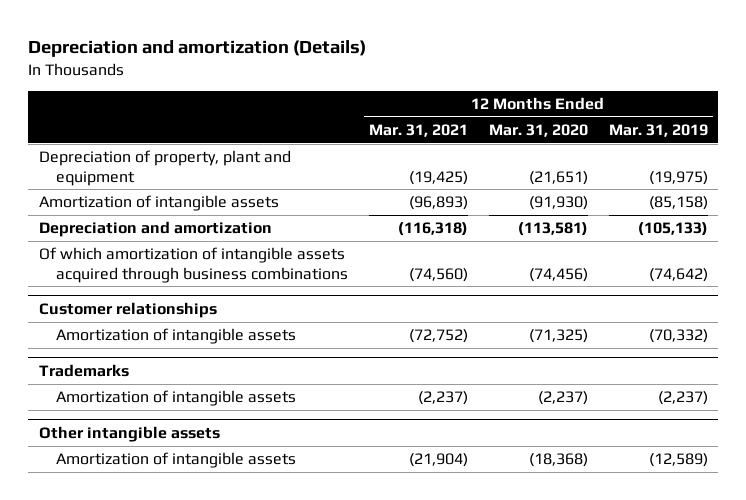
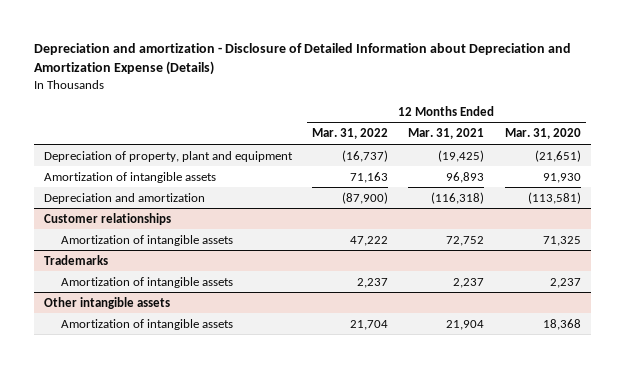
[28,40,367,58] Depreciation and amortization (Details) -> [33,42,571,76] Depreciation and amortization - Disclosure of Detailed Information about Depreciation and Amortization Expense (Details)
[608,123,708,137] Mar. 31, 2019 -> none
none -> [312,128,389,140] Mar. 31, 2022
[409,196,469,211] (96,893) -> [446,171,485,183] 96,893
[528,196,588,211] (91,930) -> [542,172,581,183] 91,930
[38,247,349,283] Of which amortization of intangible assets acquired through business combinations -> none
[409,329,469,344] (72,752) -> [446,235,485,246] 72,752
[528,329,588,344] (71,325) -> [542,235,581,246] 71,325
[418,391,469,406] (2,237) -> [453,277,485,288] 2,237
[537,391,588,406] (2,237) -> [549,277,581,288] 2,237
[409,453,469,468] (21,904) -> [446,319,485,330] 21,904
[528,453,588,468] (18,368) -> [542,318,581,330] 18,368

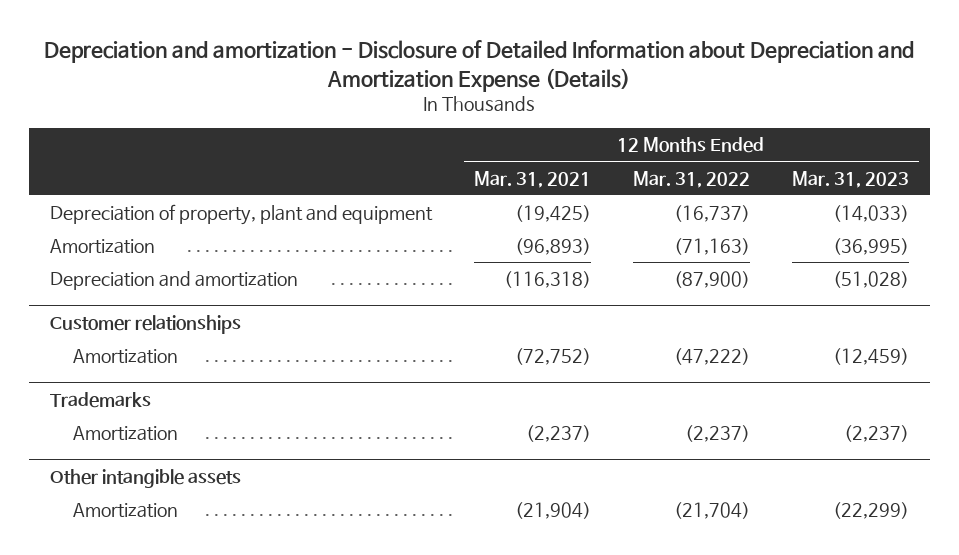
[504,128,581,140] Mar. 31, 2020 -> none
none -> [791,170,909,188] Mar. 31, 2023
[43,171,216,183] Amortization of intangible assets -> [50,239,156,255] Amortization
[350,171,389,183] 71,163 -> [673,238,750,256] (71,163)
[446,171,485,183] 96,893 -> [514,238,591,256] (96,893)
[61,234,234,246] Amortization of intangible assets -> [72,349,178,365] Amortization
[350,235,389,246] 47,222 -> [673,348,750,366] (47,222)
[446,235,485,246] 72,752 -> [514,348,591,366] (72,752)
[61,276,234,288] Amortization of intangible assets -> [72,426,178,442] Amortization
[357,277,389,288] 2,237 -> [684,425,750,443] (2,237)
[453,277,485,288] 2,237 -> [525,425,591,443] (2,237)
[61,318,234,330] Amortization of intangible assets -> [72,503,178,519] Amortization
[350,319,389,330] 21,704 -> [673,502,750,520] (21,704)
[446,319,485,330] 21,904 -> [514,502,591,520] (21,904)

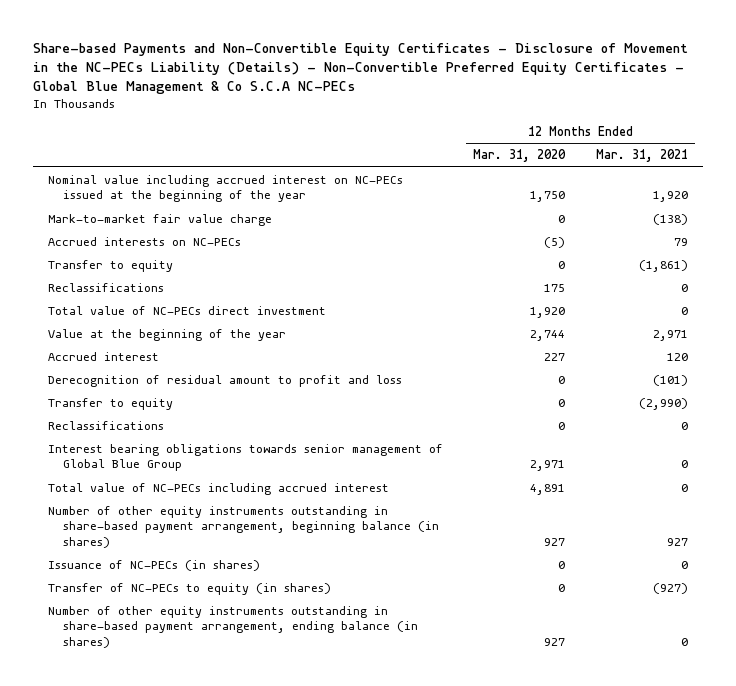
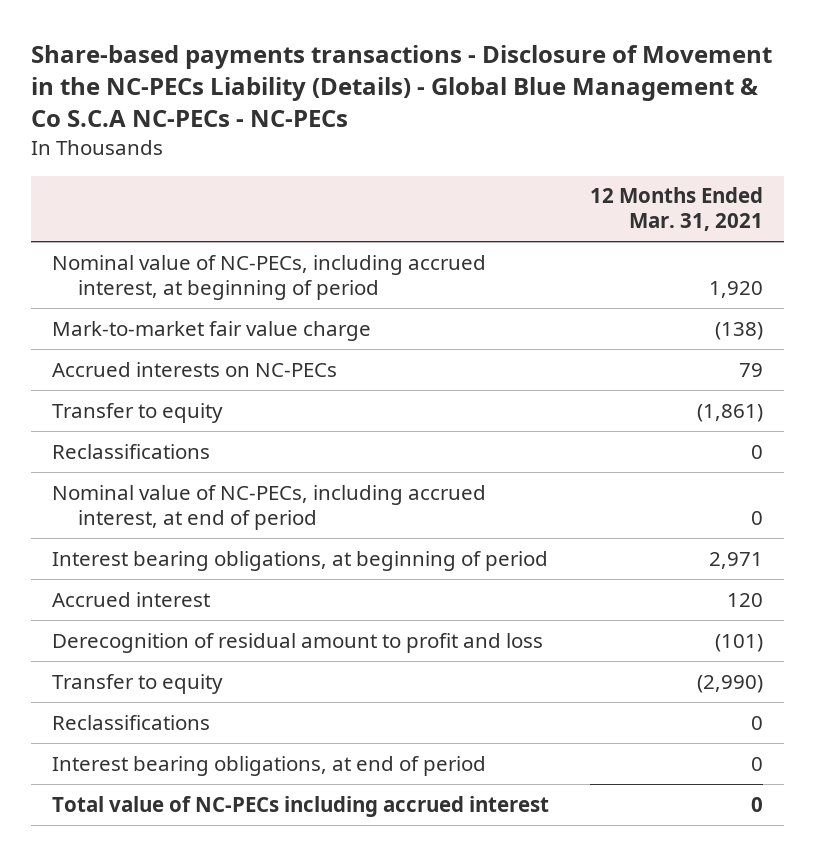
[33,42,689,94] Share-based Payments and Non-Convertible Equity Certificates - Disclosure of Movement in the NC-PECs Liability (Details) - Non-Convertible Preferred Equity Certificates - Global Blue Management & Co S.C.A NC-PECs -> [30,44,772,128] Share-based payments transactions - Disclosure of Movement in the NC-PECs Liability (Details) - Global Blue Management & Co S.C.A NC-PECs - NC-PECs
[473,149,567,163] Mar. 31, 2020 -> none
[48,174,404,203] Nominal value including accrued interest on NC-PECs issued at the beginning of the year -> [51,254,486,300] Nominal value of NC-PECs, including accrued interest, at beginning of period
[48,305,327,315] Total value of NC-PECs direct investment -> [51,484,486,530] Nominal value of NC-PECs, including accrued interest, at end of period
[48,328,287,341] Value at the beginning of the year -> [51,550,548,571] Interest bearing obligations, at beginning of period
[48,443,444,472] Interest bearing obligations towards senior management of Global Blue Group -> [51,755,486,776] Interest bearing obligations, at end of period
[48,505,439,548] Number of other equity instruments outstanding in share-based payment arrangement, beginning balance (in shares) -> none
[48,559,261,571] Issuance of NC-PECs (in shares) -> none
[48,582,332,595] Transfer of NC-PECs to equity (in shares) -> none
[48,605,418,648] Number of other equity instruments outstanding in share-based payment arrangement, ending balance (in shares) -> none

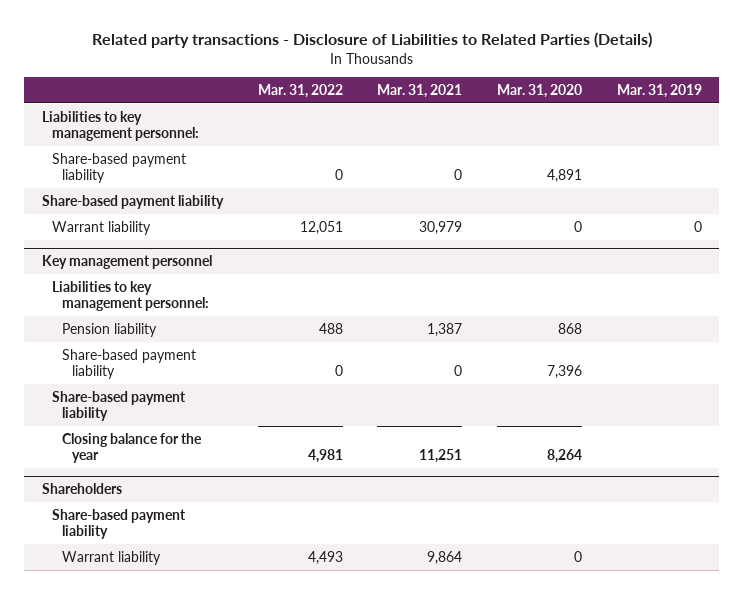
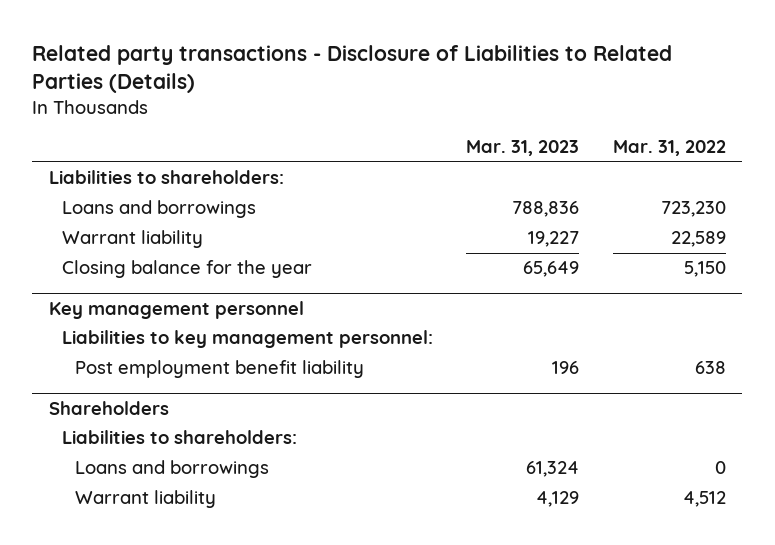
[377,83,463,98] Mar. 31, 2021 -> none
[497,83,583,98] Mar. 31, 2020 -> none
[616,83,702,98] Mar. 31, 2019 -> none
none -> [466,140,580,157] Mar. 31, 2023
[41,110,199,142] Liabilities to key management personnel: -> none
[51,152,186,184] Share-based payment liability -> none
[41,194,224,209] Share-based payment liability -> [48,170,284,185] Liabilities to shareholders:
none -> [61,200,256,219] Loans and borrowings
[299,220,343,235] 12,051 -> [670,231,726,248] 22,589
none -> [61,260,312,279] Closing balance for the year
[61,348,196,380] Share-based payment liability -> none
[51,390,186,422] Share-based payment liability -> none
[61,432,202,464] Closing balance for the year -> none
[61,322,157,337] Pension liability -> [74,360,364,379] Post employment benefit liability
[318,322,343,334] 488 -> [694,361,726,375] 638
[51,508,186,540] Share-based payment liability -> [61,430,297,445] Liabilities to shareholders:
none -> [74,460,269,479] Loans and borrowings
[307,550,343,565] 4,493 -> [682,491,726,508] 4,512

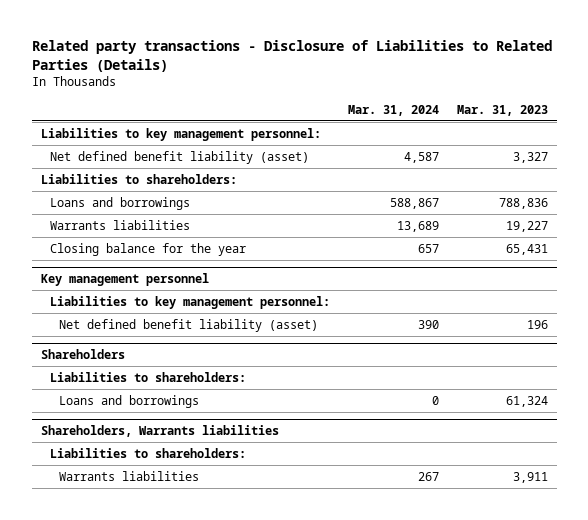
[612,140,726,157] Mar. 31, 2022 -> none
none -> [347,104,439,116] Mar. 31, 2024
none -> [40,127,321,141] Liabilities to key management personnel:
none -> [49,150,309,164] Net defined benefit liability (asset)
[61,230,203,249] Warrant liability -> [49,219,190,230] Warrants liabilities
[523,261,580,278] 65,649 -> [505,243,548,255] 65,431
[74,360,364,379] Post employment benefit liability -> [58,318,318,332] Net defined benefit liability (asset)
none -> [40,424,279,437] Shareholders, Warrants liabilities
none -> [49,447,246,458] Liabilities to shareholders:
[74,490,216,509] Warrant liability -> [58,470,199,481] Warrants liabilities
[536,491,580,508] 4,129 -> [512,471,548,483] 3,911

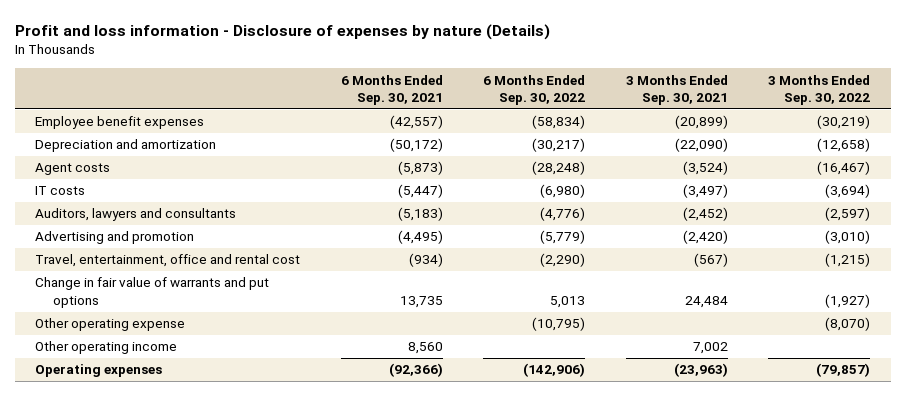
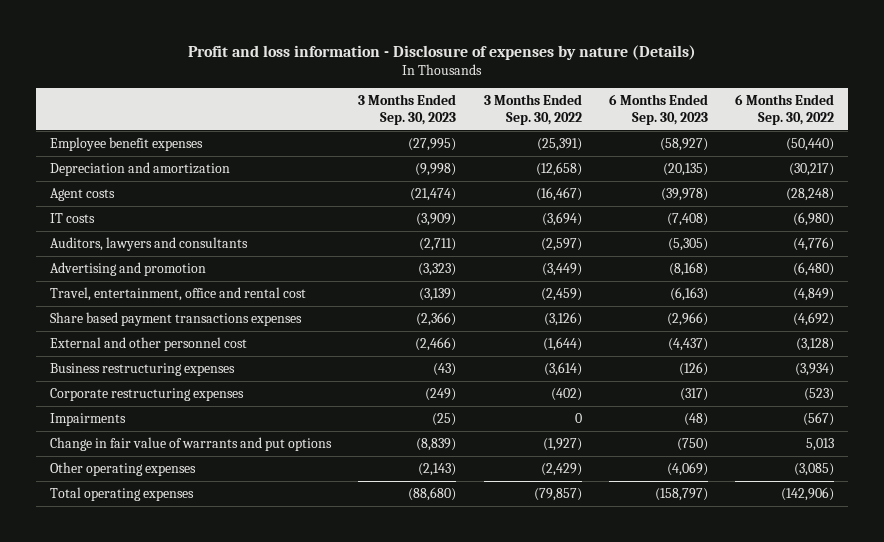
[340,74,443,105] 6 Months Ended Sep. 30, 2021 -> none
[625,74,728,105] 3 Months Ended Sep. 30, 2021 -> none
none -> [358,94,457,126] 3 Months Ended Sep. 30, 2023
none -> [608,94,708,126] 6 Months Ended Sep. 30, 2023
[532,115,586,130] (58,834) -> [786,137,835,151] (50,440)
[817,115,871,130] (30,219) -> [536,137,582,151] (25,391)
[540,230,586,245] (5,779) -> [793,261,835,276] (6,480)
[825,230,871,245] (3,010) -> [541,262,582,276] (3,449)
[540,253,586,268] (2,290) -> [793,287,835,301] (4,849)
[825,253,871,268] (1,215) -> [540,287,582,301] (2,459)
none -> [49,311,302,326] Share based payment transactions expenses
none -> [49,336,247,351] External and other personnel cost
none -> [49,362,235,376] Business restructuring expenses
none -> [49,387,244,401] Corporate restructuring expenses
none -> [49,412,126,426] Impairments
[35,341,178,355] Other operating income -> none
[35,318,186,332] Other operating expense -> [49,461,196,476] Other operating expenses
[532,317,586,332] (10,795) -> [794,462,835,476] (3,085)
[825,317,871,332] (8,070) -> [540,462,582,476] (2,429)
[35,364,163,378] Operating expenses -> [49,486,194,501] Total operating expenses

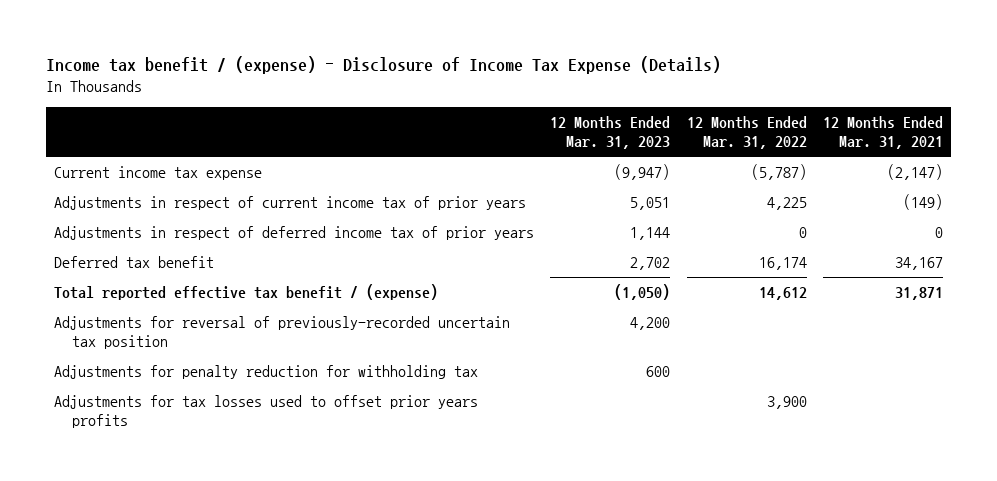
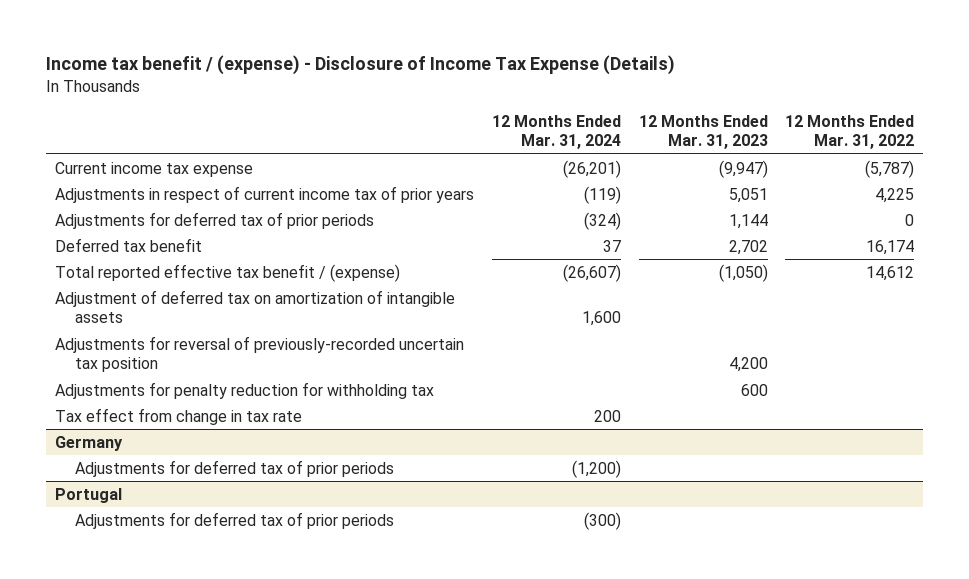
[822,116,943,150] 12 Months Ended Mar. 31, 2021 -> none
none -> [491,114,621,149] 12 Months Ended Mar. 31, 2024
[53,226,534,241] Adjustments in respect of deferred income tax of prior years -> [54,211,374,229] Adjustments for deferred tax of prior periods
none -> [54,289,455,324] Adjustment of deferred tax on amortization of intangible assets
[53,395,478,429] Adjustments for tax losses used to offset prior years profits -> none
none -> [54,407,302,425] Tax effect from change in tax rate
none -> [54,435,123,451] Germany
none -> [75,459,395,477] Adjustments for deferred tax of prior periods
none -> [54,487,122,503] Portugal
none -> [75,511,395,529] Adjustments for deferred tax of prior periods

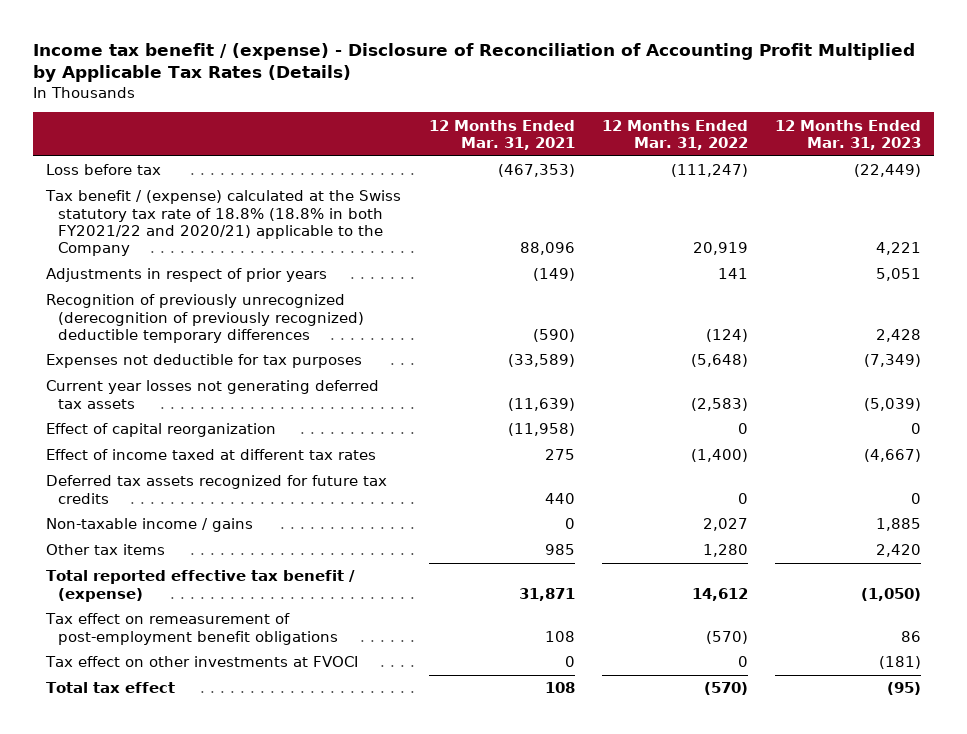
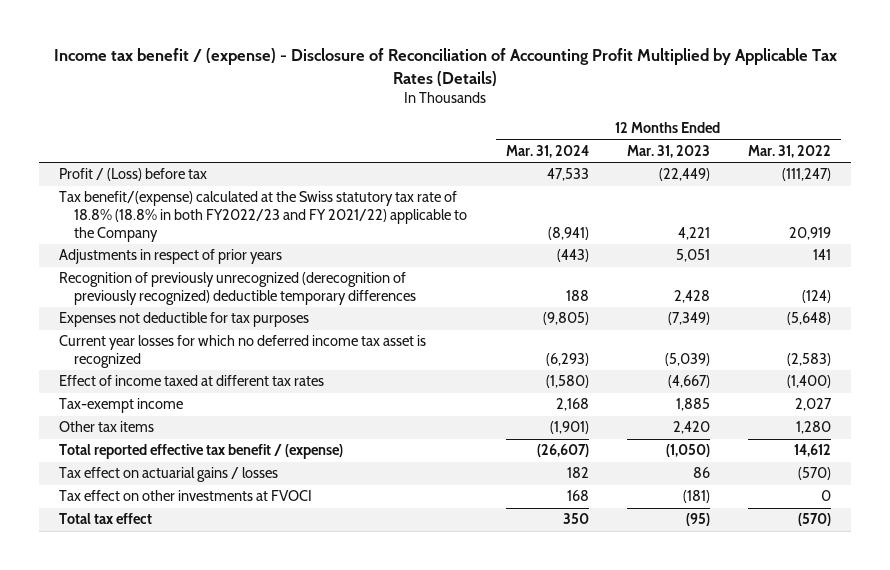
[428,119,575,150] 12 Months Ended Mar. 31, 2021 -> none
none -> [505,145,589,159] Mar. 31, 2024
[46,164,162,176] Loss before tax -> [58,168,207,182] Profit / (Loss) before tax
[45,190,402,256] Tax benefit / (expense) calculated at the Swiss statutory tax rate of 18.8% (18.8% in both FY2021/22 and 2020/21) applicable to the Company -> [58,191,468,242] Tax benefit/(expense) calculated at the Swiss statutory tax rate of 18.8% (18.8% in both FY2022/23 and FY 2021/22) applicable to the Company
[46,423,277,438] Effect of capital reorganization -> none
[46,380,380,409] Current year losses not generating deferred tax assets -> [58,335,426,369] Current year losses for which no deferred income tax asset is recognized
[46,475,388,504] Deferred tax assets recognized for future tax credits -> none
[46,518,254,533] Non-taxable income / gains -> [58,398,183,414] Tax-exempt income
[45,613,339,645] Tax effect on remeasurement of post-employment benefit obligations -> [58,467,278,483] Tax effect on actuarial gains / losses

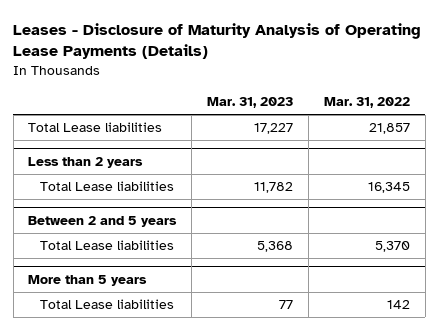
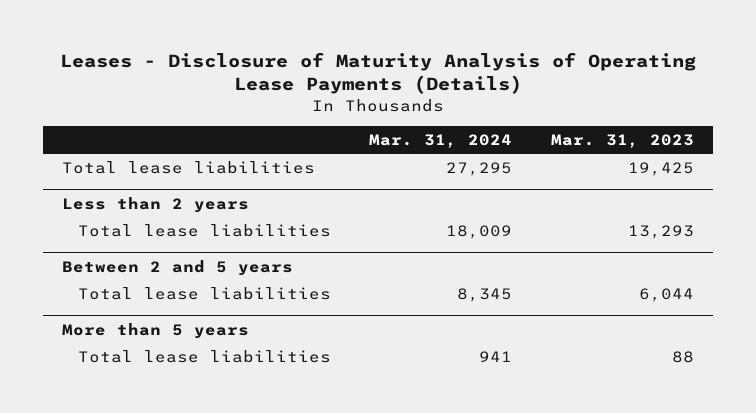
[323,97,410,109] Mar. 31, 2022 -> none
none -> [369,133,513,148] Mar. 31, 2024
[28,122,163,133] Total Lease liabilities -> [62,160,316,174] Total lease liabilities
[254,123,294,135] 17,227 -> [627,161,694,176] 19,425
[39,181,174,192] Total Lease liabilities -> [78,223,332,237] Total lease liabilities
[254,182,294,194] 11,782 -> [627,224,694,239] 13,293
[39,240,174,251] Total Lease liabilities -> [78,286,332,300] Total lease liabilities
[257,241,294,253] 5,368 -> [638,287,694,302] 6,044
[39,299,174,310] Total Lease liabilities -> [78,349,332,363] Total lease liabilities
[279,300,294,310] 77 -> [671,350,694,363] 88

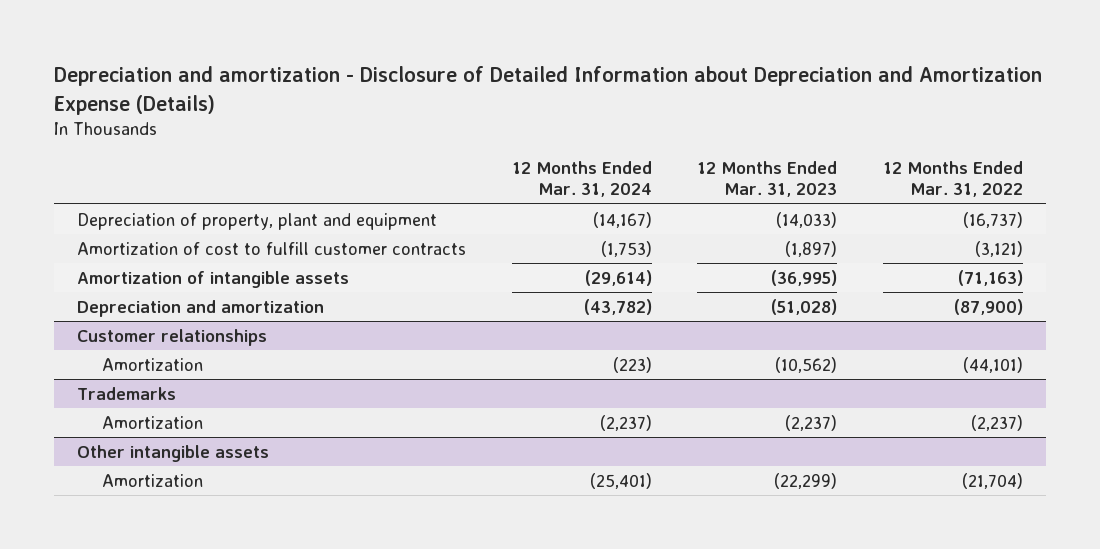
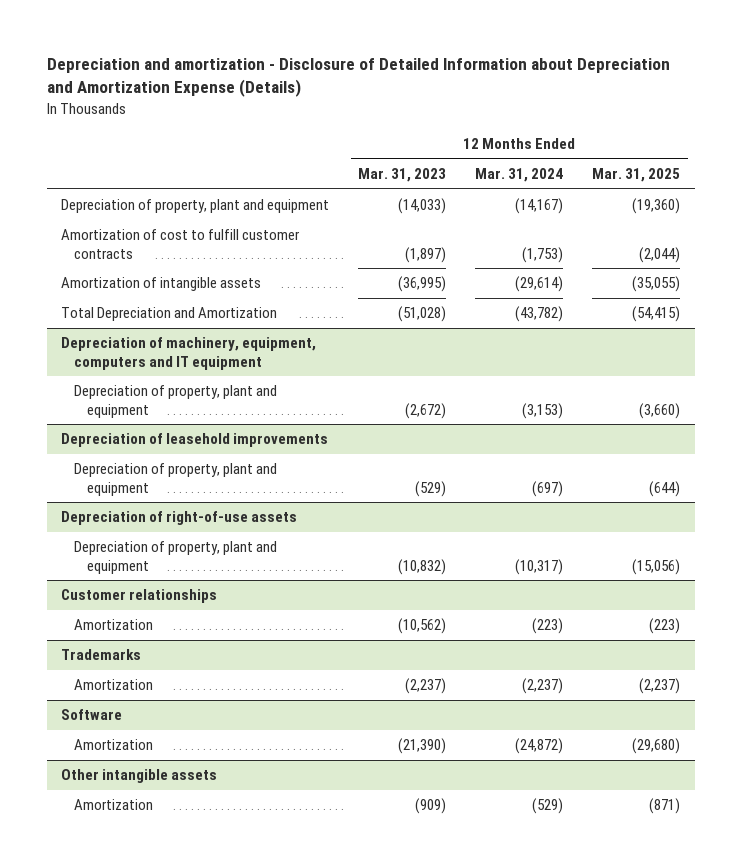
[883,161,1024,198] 12 Months Ended Mar. 31, 2022 -> none
none -> [592,168,681,183] Mar. 31, 2025
[77,299,325,317] Depreciation and amortization -> [61,307,278,322] Total Depreciation and Amortization
none -> [61,337,317,370] Depreciation of machinery, equipment, computers and IT equipment
none -> [74,385,278,418] Depreciation of property, plant and equipment
none -> [61,433,329,448] Depreciation of leasehold improvements
none -> [74,463,278,496] Depreciation of property, plant and equipment
none -> [61,511,298,526] Depreciation of right-of-use assets
none -> [74,541,278,574] Depreciation of property, plant and equipment
none -> [61,709,123,721] Software
none -> [74,739,154,751] Amortization
[589,472,652,489] (25,401) -> [532,798,564,815] (529)
[774,472,838,489] (22,299) -> [415,798,447,815] (909)

